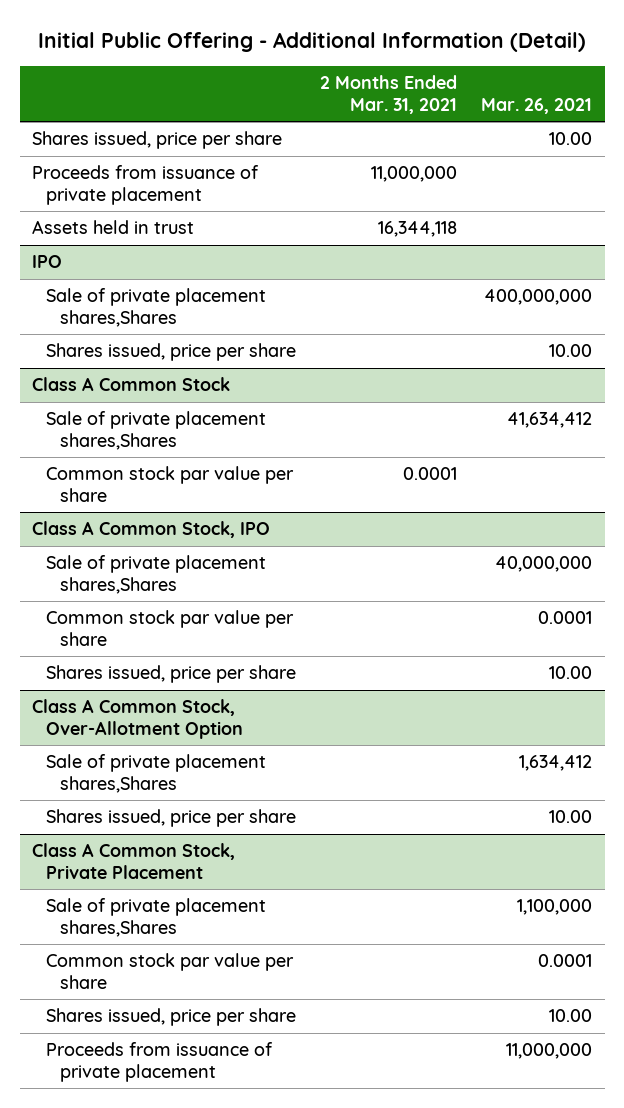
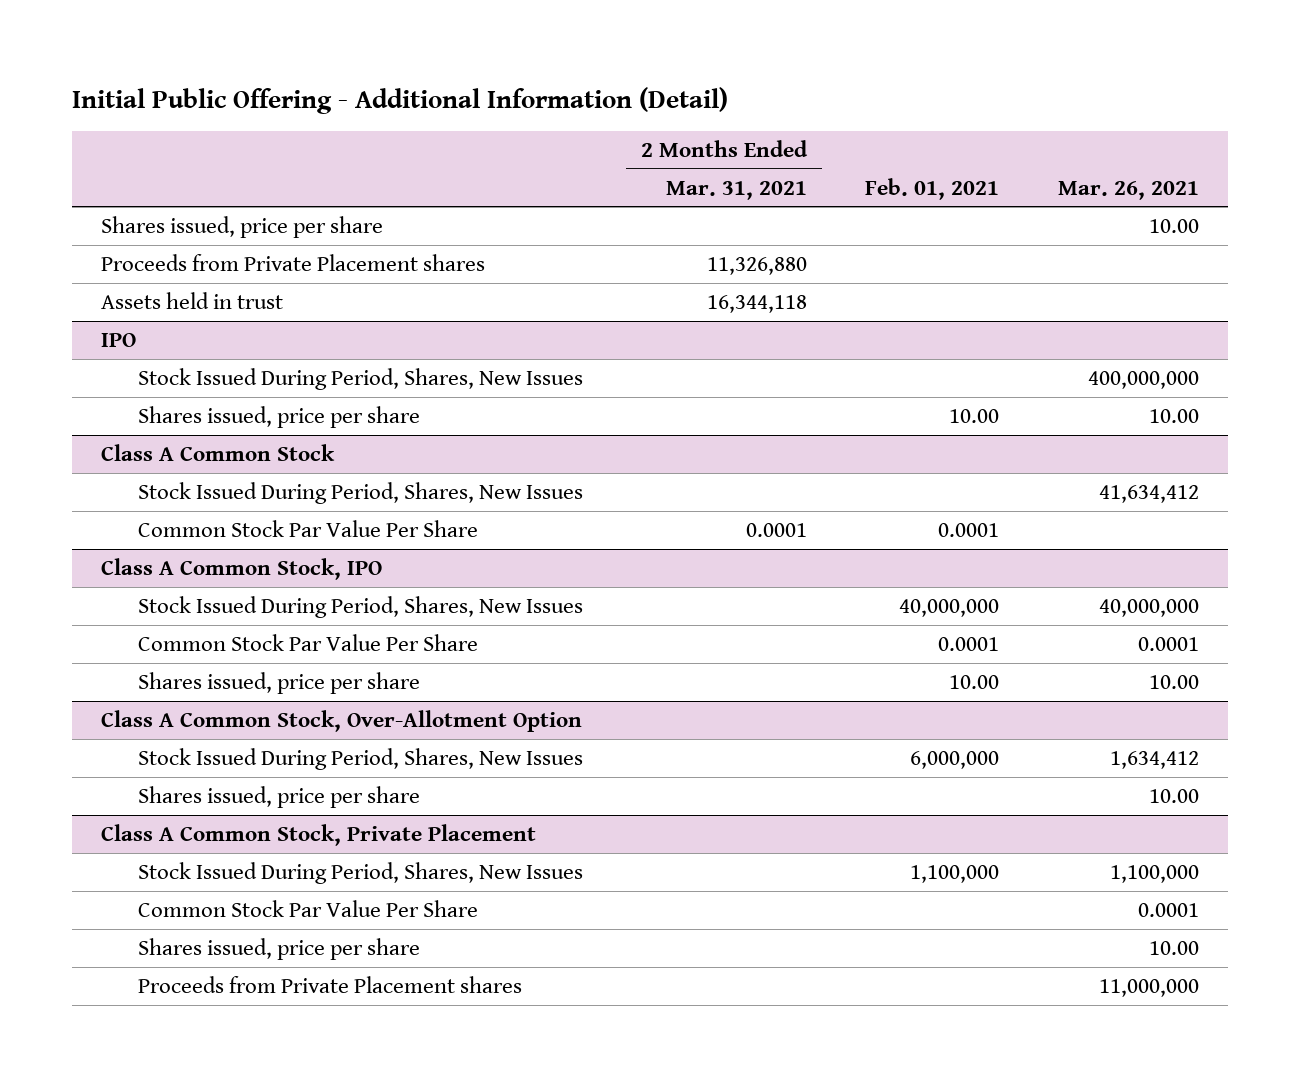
none -> [865,177,1000,200] Feb. 01, 2021
[31,165,259,205] Proceeds from issuance of private placement -> [100,254,485,272] Proceeds from Private Placement shares
[371,166,458,183] 11,000,000 -> [706,257,807,276] 11,326,880
[45,288,266,327] Sale of private placement shares,Shares -> [137,368,583,391] Stock Issued During Period, Shares, New Issues
[45,411,266,450] Sale of private placement shares,Shares -> [137,482,583,505] Stock Issued During Period, Shares, New Issues
[45,466,294,502] Common stock par value per share -> [137,520,478,538] Common Stock Par Value Per Share
[45,555,266,594] Sale of private placement shares,Shares -> [137,596,583,619] Stock Issued During Period, Shares, New Issues
[45,610,294,646] Common stock par value per share -> [137,634,478,652] Common Stock Par Value Per Share
[45,754,266,793] Sale of private placement shares,Shares -> [137,748,583,771] Stock Issued During Period, Shares, New Issues
[45,898,266,937] Sale of private placement shares,Shares -> [137,862,583,885] Stock Issued During Period, Shares, New Issues
[45,953,294,989] Common stock par value per share -> [137,900,478,918] Common Stock Par Value Per Share
[45,1042,273,1082] Proceeds from issuance of private placement -> [137,976,522,994] Proceeds from Private Placement shares

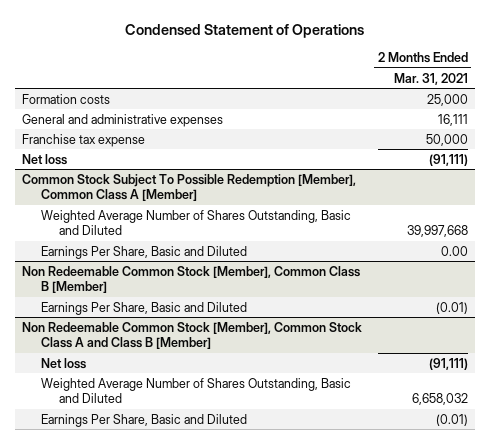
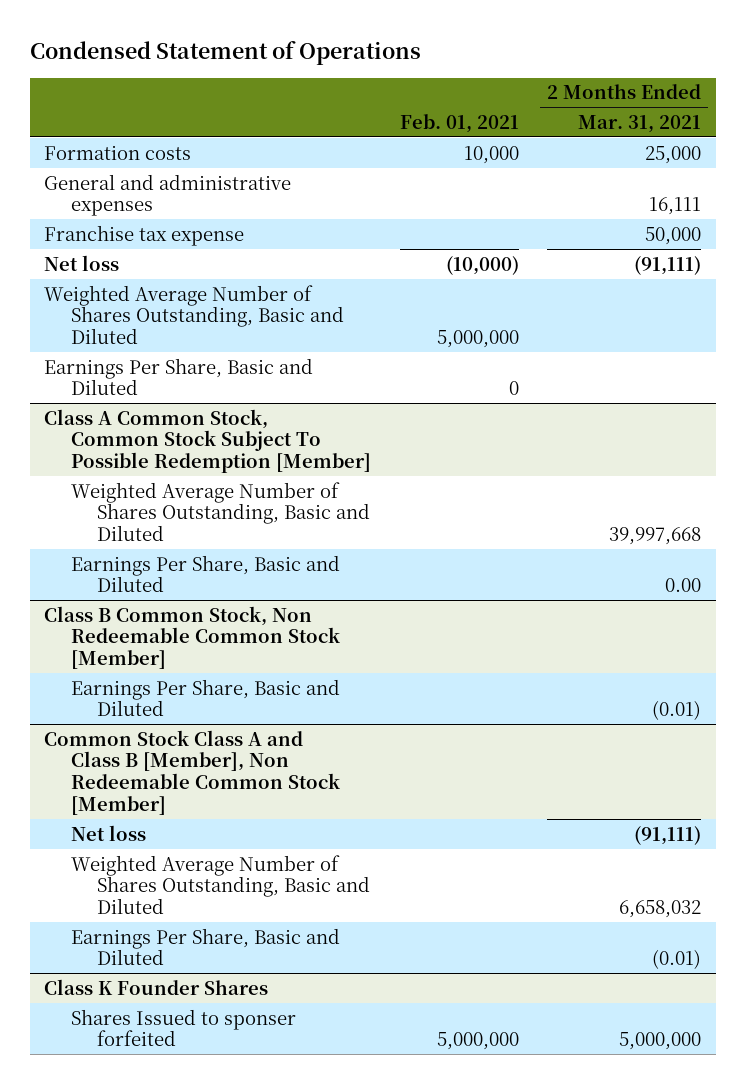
none -> [399,113,519,133] Feb. 01, 2021
none -> [44,284,344,345] Weighted Average Number of Shares Outstanding, Basic and Diluted
none -> [44,357,314,396] Earnings Per Share, Basic and Diluted
[22,173,357,202] Common Stock Subject To Possible Redemption [Member], Common Class A [Member] -> [44,408,371,474] Class A Common Stock, Common Stock Subject To Possible Redemption [Member]
[22,265,361,294] Non Redeemable Common Stock [Member], Common Class B [Member] -> [44,605,340,670] Class B Common Stock, Non Redeemable Common Stock [Member]
[22,321,363,350] Non Redeemable Common Stock [Member], Common Stock Class A and Class B [Member] -> [44,729,340,815] Common Stock Class A and Class B [Member], Non Redeemable Common Stock [Member]
none -> [44,978,269,995] Class K Founder Shares
none -> [70,1008,296,1047] Shares Issued to sponser forfeited

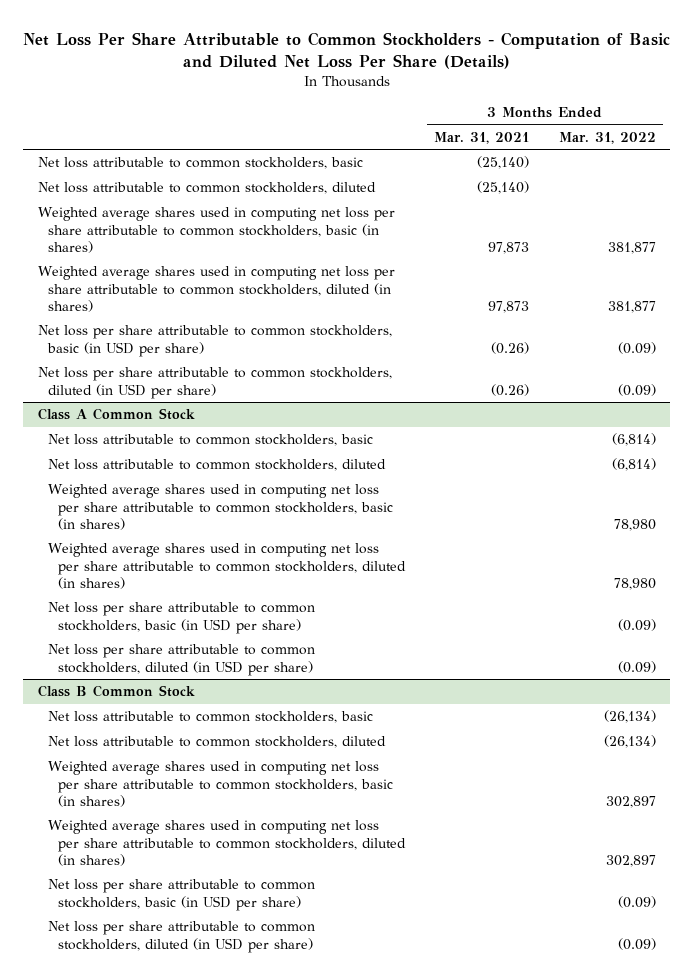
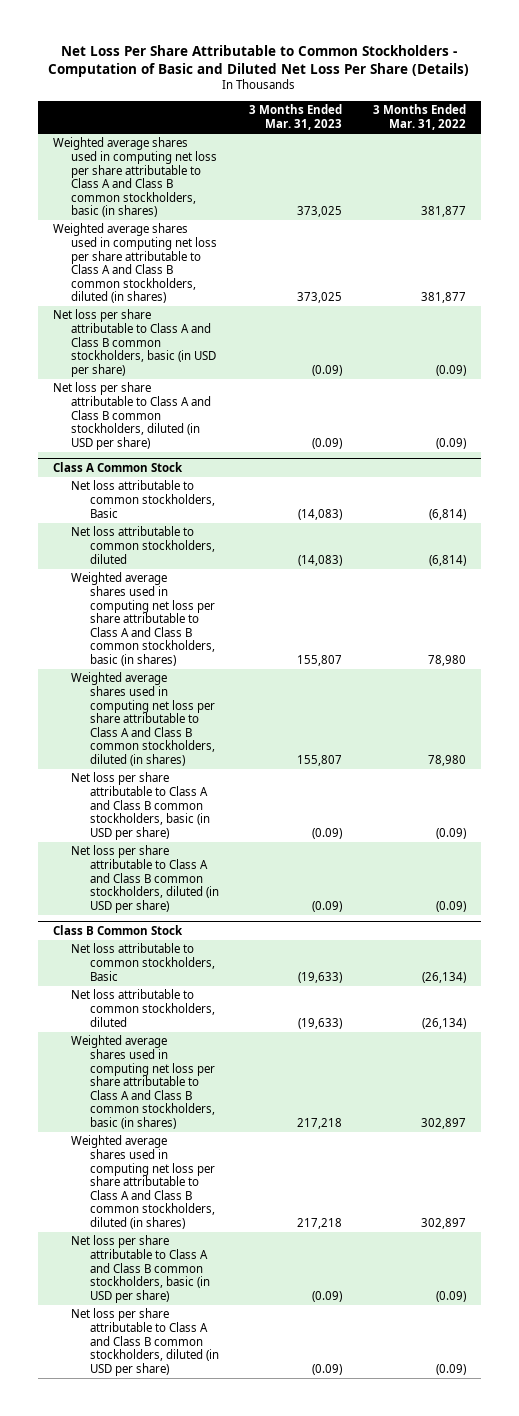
[434,131,530,144] Mar. 31, 2021 -> none
none -> [249,104,343,131] 3 Months Ended Mar. 31, 2023
[37,157,363,170] Net loss attributable to common stockholders, basic -> none
[37,182,376,195] Net loss attributable to common stockholders, diluted -> none
[37,207,395,253] Weighted average shares used in computing net loss per share attributable to common stockholders, basic (in shares) -> [53,137,218,218] Weighted average shares used in computing net loss per share attributable to Class A and Class B common stockholders, basic (in shares)
[37,266,395,312] Weighted average shares used in computing net loss per share attributable to common stockholders, diluted (in shares) -> [53,223,218,304] Weighted average shares used in computing net loss per share attributable to Class A and Class B common stockholders, diluted (in shares)
[37,325,392,357] Net loss per share attributable to common stockholders, basic (in USD per share) -> [53,309,217,377] Net loss per share attributable to Class A and Class B common stockholders, basic (in USD per share)
[37,367,392,399] Net loss per share attributable to common stockholders, diluted (in USD per share) -> [53,382,212,450] Net loss per share attributable to Class A and Class B common stockholders, diluted (in USD per share)
[47,434,373,447] Net loss attributable to common stockholders, basic -> [71,480,215,518] Net loss attributable to common stockholders, Basic
[47,484,393,530] Weighted average shares used in computing net loss per share attributable to common stockholders, basic (in shares) -> [71,572,215,666] Weighted average shares used in computing net loss per share attributable to Class A and Class B common stockholders, basic (in shares)
[47,543,406,589] Weighted average shares used in computing net loss per share attributable to common stockholders, diluted (in shares) -> [71,672,215,766] Weighted average shares used in computing net loss per share attributable to Class A and Class B common stockholders, diluted (in shares)
[47,602,315,634] Net loss per share attributable to common stockholders, basic (in USD per share) -> [71,772,210,840] Net loss per share attributable to Class A and Class B common stockholders, basic (in USD per share)
[47,644,315,676] Net loss per share attributable to common stockholders, diluted (in USD per share) -> [71,845,219,913] Net loss per share attributable to Class A and Class B common stockholders, diluted (in USD per share)
[47,711,373,724] Net loss attributable to common stockholders, basic -> [71,943,215,981] Net loss attributable to common stockholders, Basic
[47,761,393,807] Weighted average shares used in computing net loss per share attributable to common stockholders, basic (in shares) -> [71,1035,215,1129] Weighted average shares used in computing net loss per share attributable to Class A and Class B common stockholders, basic (in shares)
[47,820,406,866] Weighted average shares used in computing net loss per share attributable to common stockholders, diluted (in shares) -> [71,1135,215,1229] Weighted average shares used in computing net loss per share attributable to Class A and Class B common stockholders, diluted (in shares)
[47,879,315,911] Net loss per share attributable to common stockholders, basic (in USD per share) -> [71,1235,210,1303] Net loss per share attributable to Class A and Class B common stockholders, basic (in USD per share)
[47,921,315,953] Net loss per share attributable to common stockholders, diluted (in USD per share) -> [71,1308,219,1376] Net loss per share attributable to Class A and Class B common stockholders, diluted (in USD per share)

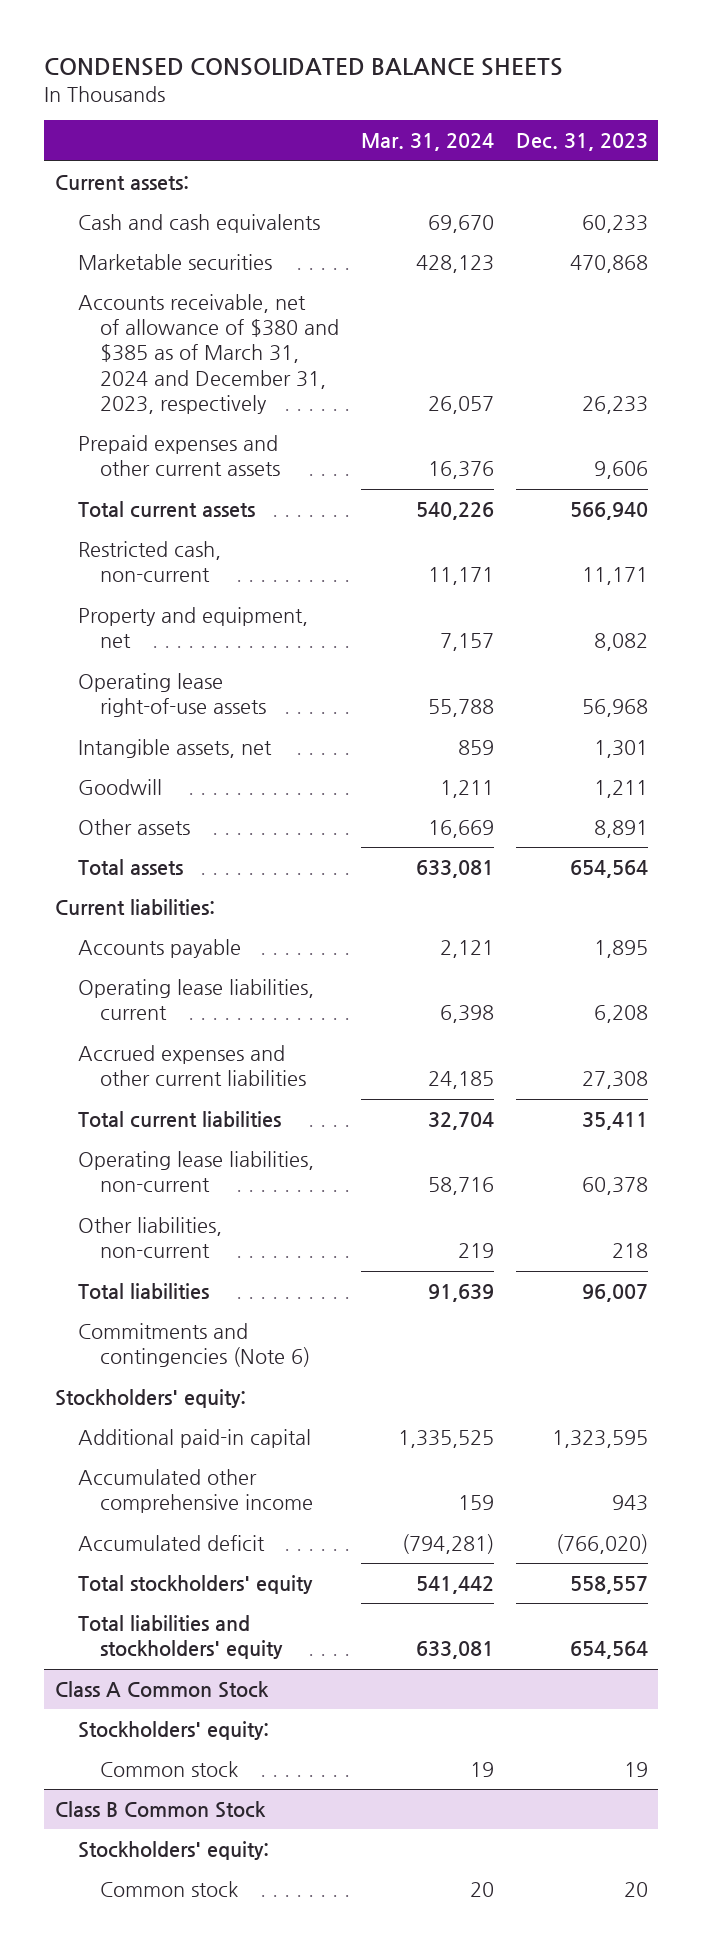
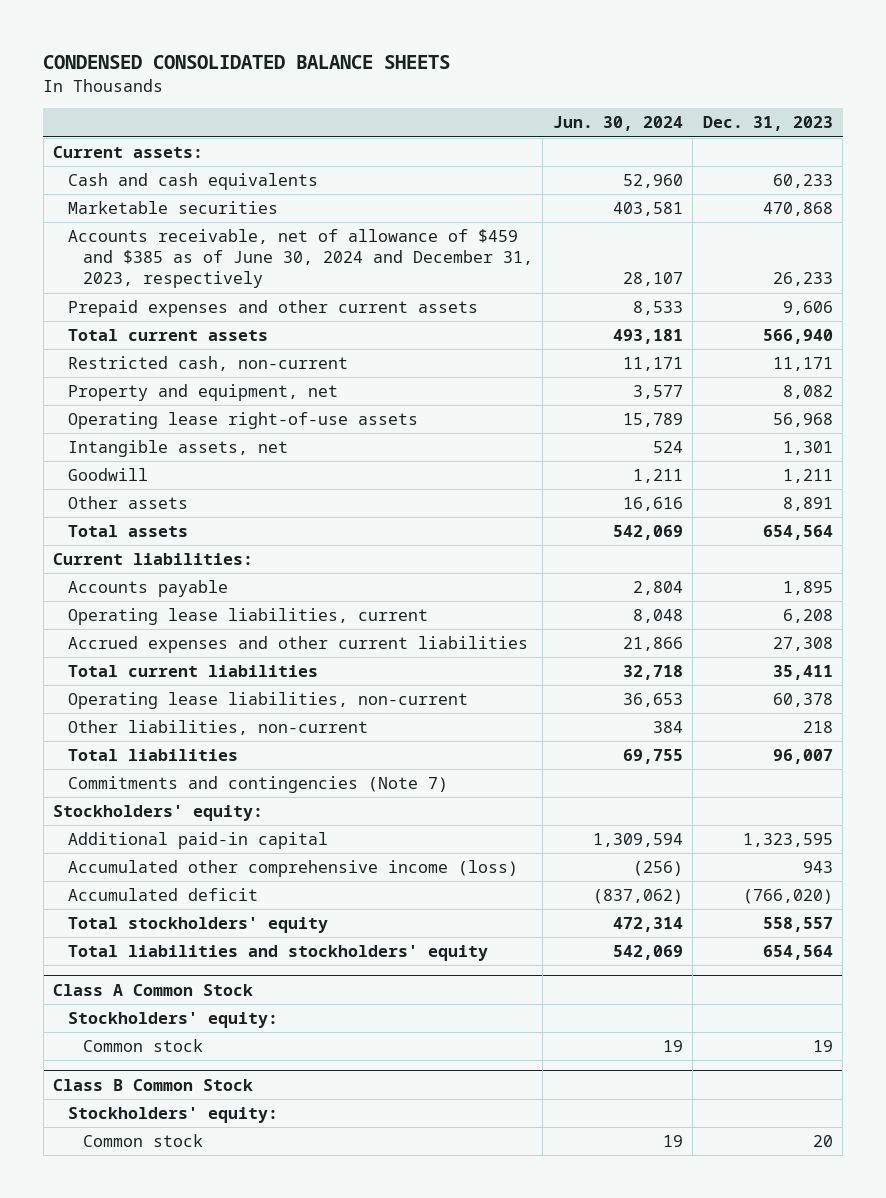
[360,133,494,152] Mar. 31, 2024 -> none
none -> [552,116,683,132] Jun. 30, 2024
[77,294,340,414] Accounts receivable, net of allowance of $380 and $385 as of March 31, 2024 and December 31, 2023, respectively -> [67,229,533,289] Accounts receivable, net of allowance of $459 and $385 as of June 30, 2024 and December 31, 2023, respectively
[77,1323,311,1368] Commitments and contingencies (Note 6) -> [67,776,448,794] Commitments and contingencies (Note 7)
[77,1469,314,1514] Accumulated other comprehensive income -> [67,860,518,878] Accumulated other comprehensive income (loss)

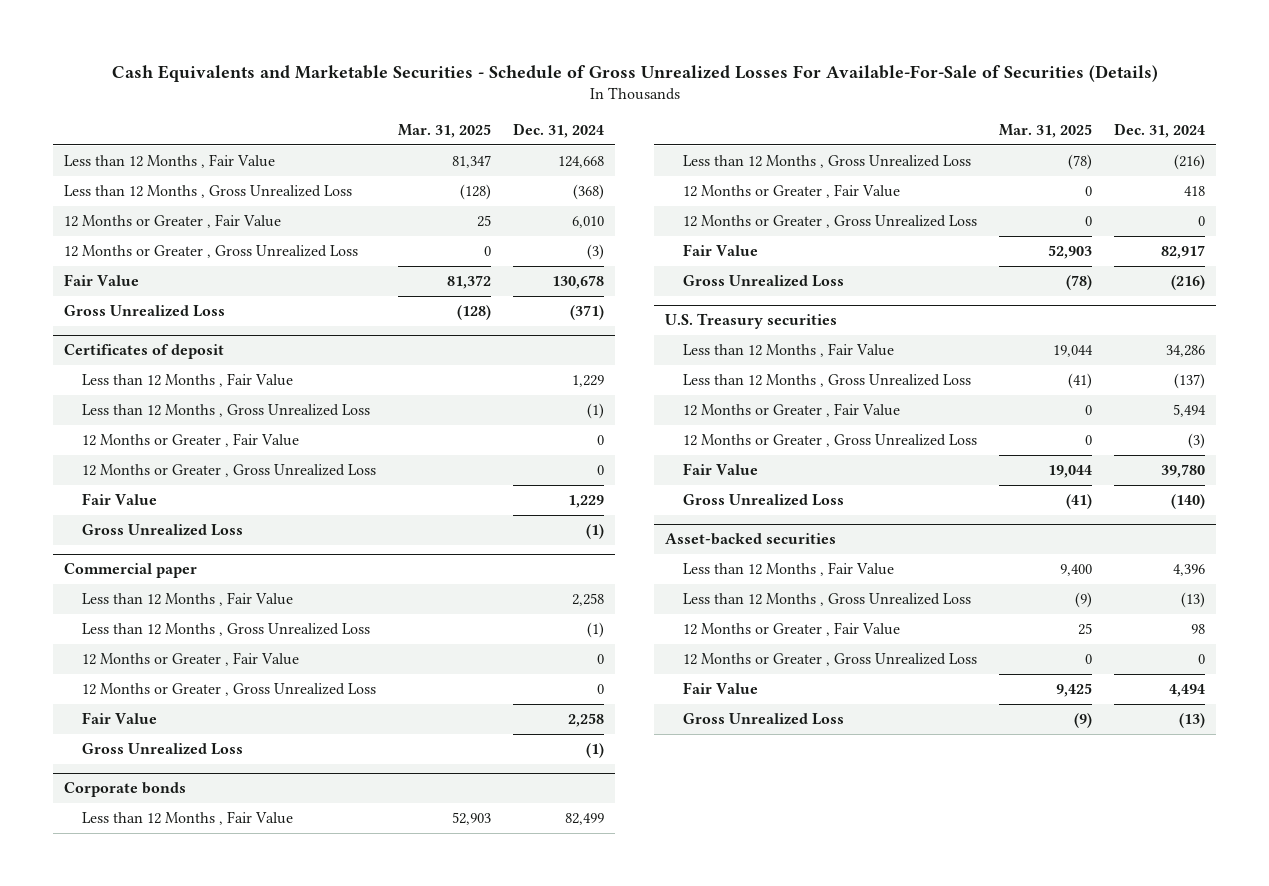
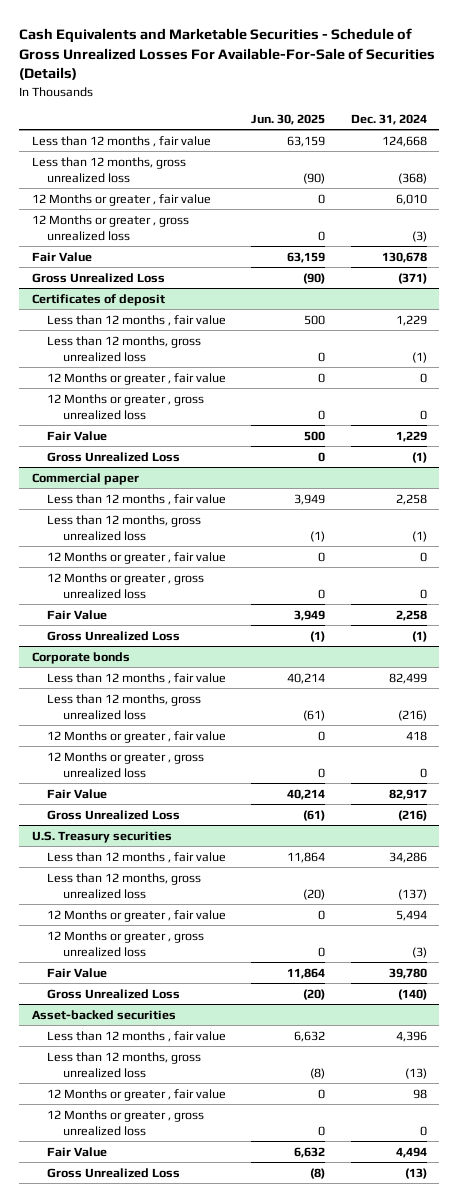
[398,124,492,139] Mar. 31, 2025 -> none
none -> [251,114,326,126] Jun. 30, 2025
[64,153,276,168] Less than 12 Months , Fair Value -> [31,135,211,147] Less than 12 months , fair value
[64,184,353,198] Less than 12 Months , Gross Unrealized Loss -> [31,156,186,183] Less than 12 months, gross unrealized loss
[64,213,282,228] 12 Months or Greater , Fair Value -> [31,193,211,206] 12 Months or greater , fair value
[64,244,359,258] 12 Months or Greater , Gross Unrealized Loss -> [31,214,189,241] 12 Months or greater , gross unrealized loss
[82,372,294,387] Less than 12 Months , Fair Value -> [47,314,227,326] Less than 12 months , fair value
[82,403,371,417] Less than 12 Months , Gross Unrealized Loss -> [47,335,202,362] Less than 12 months, gross unrealized loss
[82,432,300,447] 12 Months or Greater , Fair Value -> [47,372,227,385] 12 Months or greater , fair value
[82,463,377,477] 12 Months or Greater , Gross Unrealized Loss -> [47,393,205,420] 12 Months or greater , gross unrealized loss
[82,591,294,606] Less than 12 Months , Fair Value -> [47,493,227,505] Less than 12 months , fair value
[82,622,371,636] Less than 12 Months , Gross Unrealized Loss -> [47,514,202,541] Less than 12 months, gross unrealized loss
[82,651,300,666] 12 Months or Greater , Fair Value -> [47,551,227,564] 12 Months or greater , fair value
[82,682,377,696] 12 Months or Greater , Gross Unrealized Loss -> [47,572,205,599] 12 Months or greater , gross unrealized loss
[82,810,294,825] Less than 12 Months , Fair Value -> [47,672,227,684] Less than 12 months , fair value
[683,154,972,168] Less than 12 Months , Gross Unrealized Loss -> [47,693,202,720] Less than 12 months, gross unrealized loss
[683,183,901,198] 12 Months or Greater , Fair Value -> [47,730,227,743] 12 Months or greater , fair value
[683,214,978,228] 12 Months or Greater , Gross Unrealized Loss -> [47,751,205,778] 12 Months or greater , gross unrealized loss
[683,342,895,357] Less than 12 Months , Fair Value -> [47,851,227,863] Less than 12 months , fair value
[683,373,972,387] Less than 12 Months , Gross Unrealized Loss -> [47,872,202,899] Less than 12 months, gross unrealized loss
[683,402,901,417] 12 Months or Greater , Fair Value -> [47,909,227,922] 12 Months or greater , fair value
[683,433,978,447] 12 Months or Greater , Gross Unrealized Loss -> [47,930,205,957] 12 Months or greater , gross unrealized loss
[683,561,895,576] Less than 12 Months , Fair Value -> [47,1030,227,1042] Less than 12 months , fair value
[683,592,972,606] Less than 12 Months , Gross Unrealized Loss -> [47,1051,202,1078] Less than 12 months, gross unrealized loss
[683,621,901,636] 12 Months or Greater , Fair Value -> [47,1088,227,1101] 12 Months or greater , fair value
[683,652,978,666] 12 Months or Greater , Gross Unrealized Loss -> [47,1109,205,1136] 12 Months or greater , gross unrealized loss

